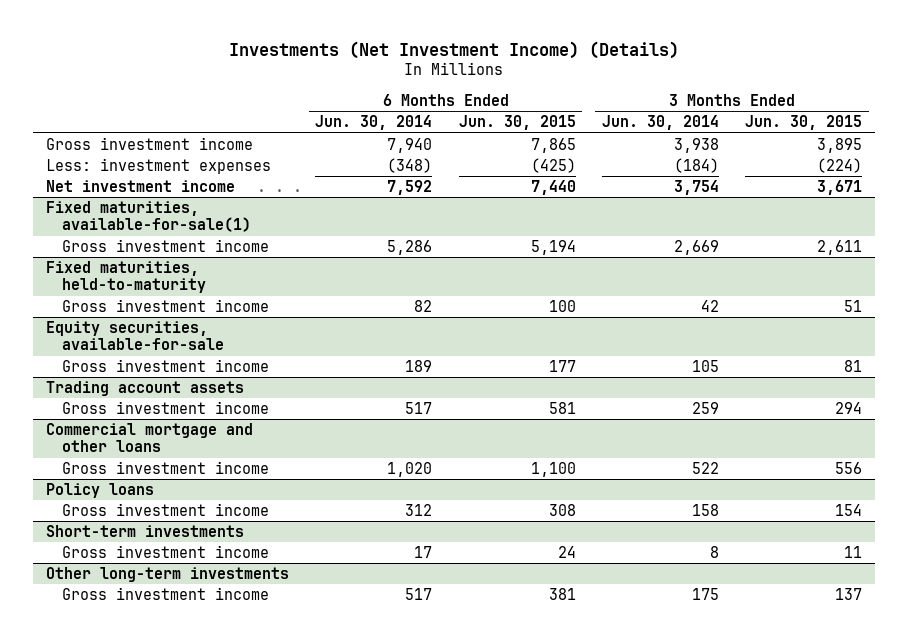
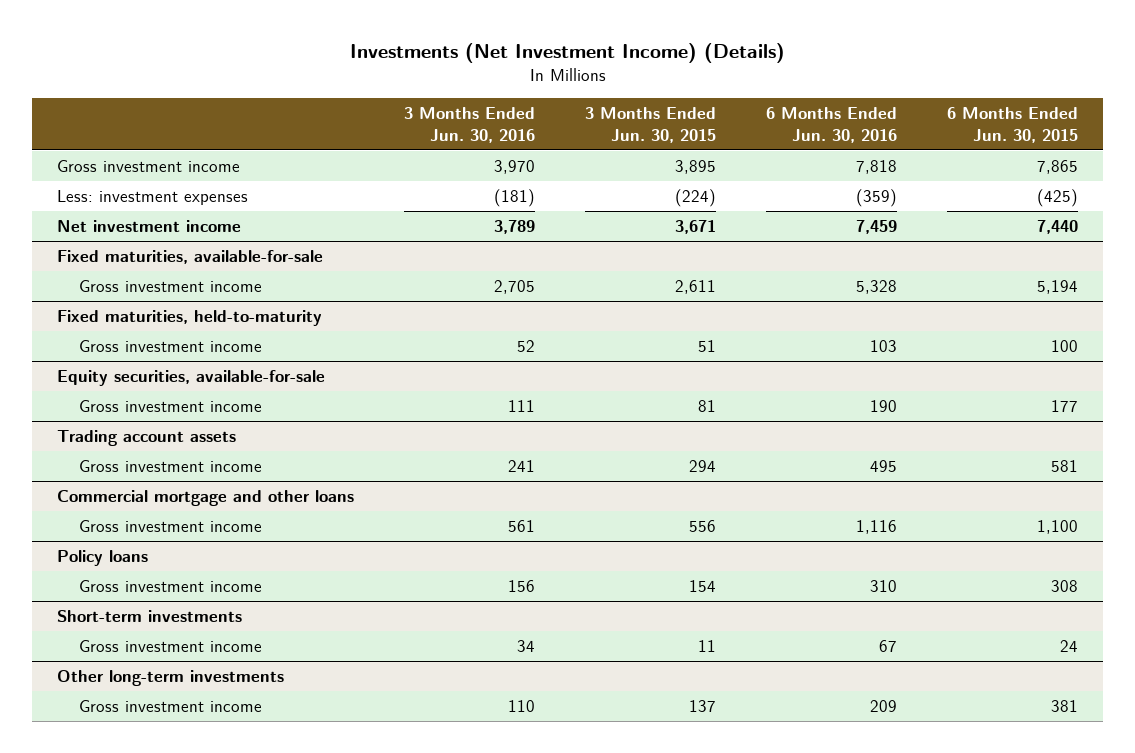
[315,115,433,131] Jun. 30, 2014 -> none
[601,115,719,131] Jun. 30, 2014 -> none
none -> [404,106,536,143] 3 Months Ended Jun. 30, 2016
none -> [765,106,897,143] 6 Months Ended Jun. 30, 2016
[46,201,251,233] Fixed maturities, available-for-sale(1) -> [57,249,324,264] Fixed maturities, available-for-sale

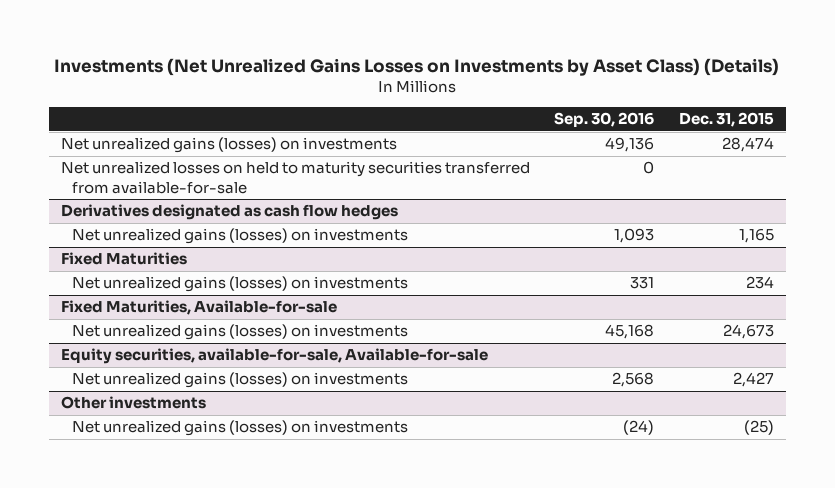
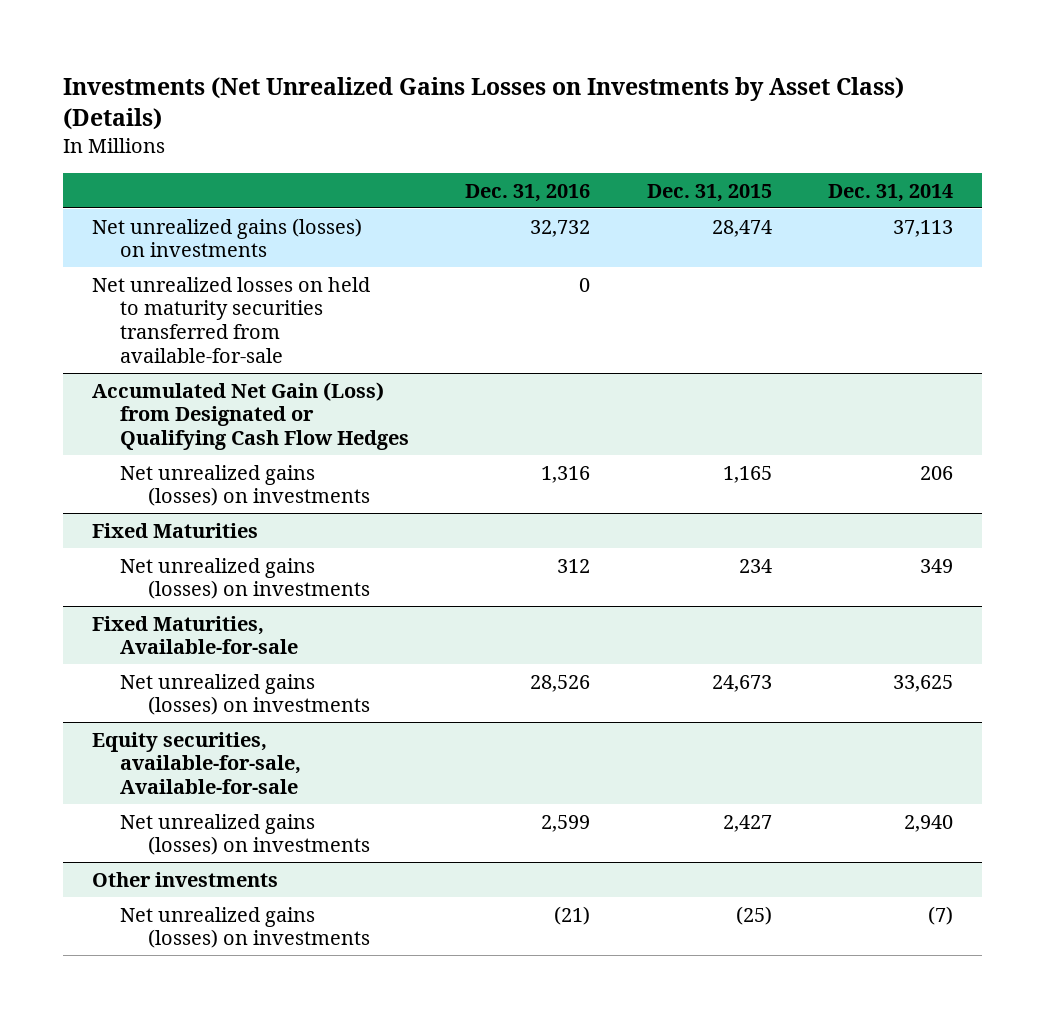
[554,112,655,128] Sep. 30, 2016 -> none
none -> [465,183,591,202] Dec. 31, 2016
none -> [828,183,954,202] Dec. 31, 2014
[60,204,398,221] Derivatives designated as cash flow hedges -> [91,381,409,451] Accumulated Net Gain (Loss) from Designated or Qualifying Cash Flow Hedges

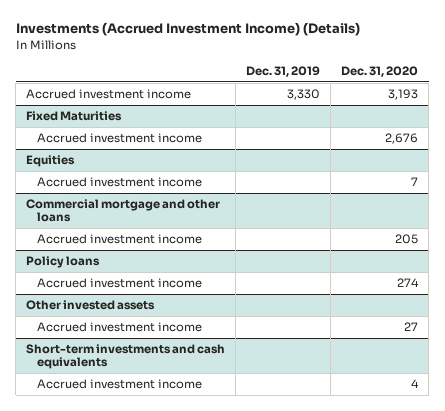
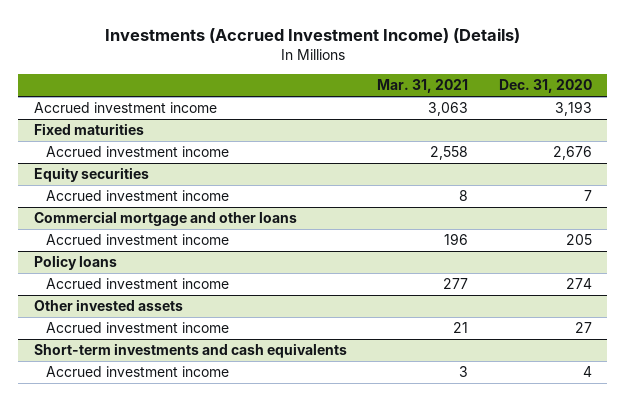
[246,66,321,78] Dec. 31, 2019 -> none
none -> [377,79,469,94] Mar. 31, 2021
[26,111,123,122] Fixed Maturities -> [33,123,144,136] Fixed maturities
[26,155,76,168] Equities -> [33,167,149,183] Equity securities

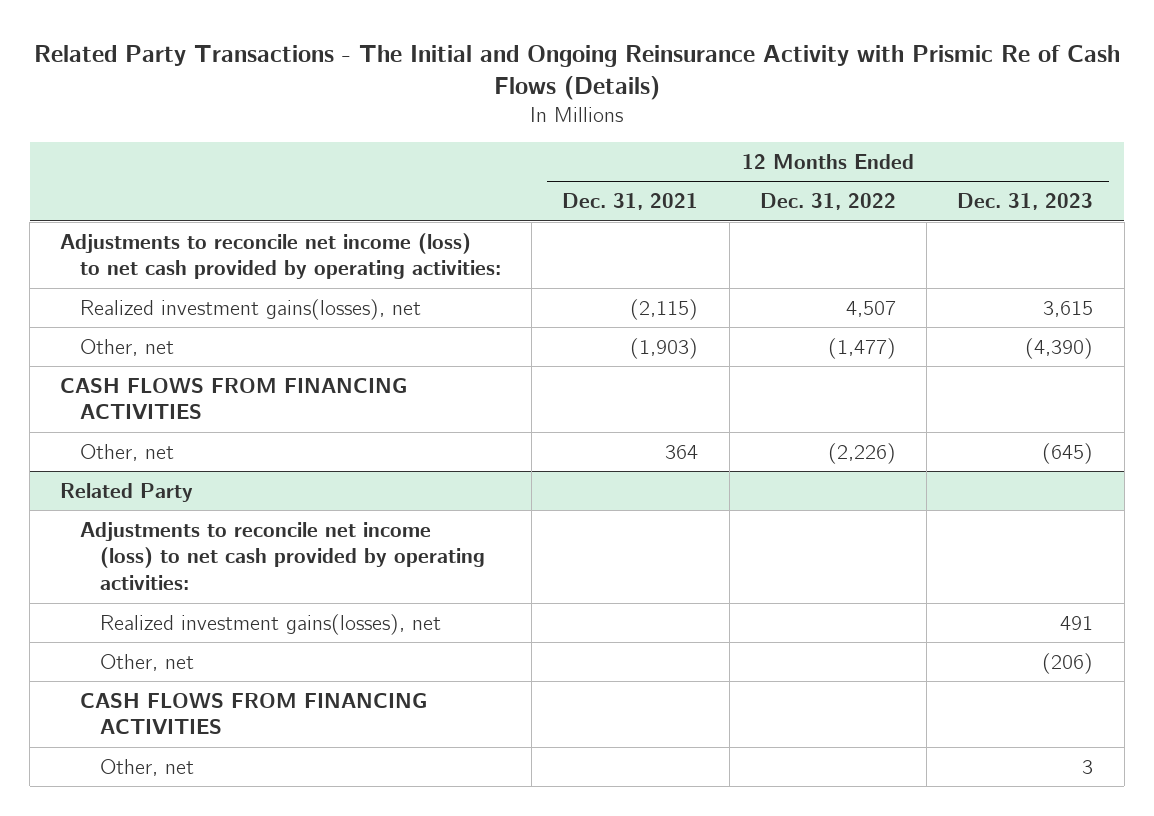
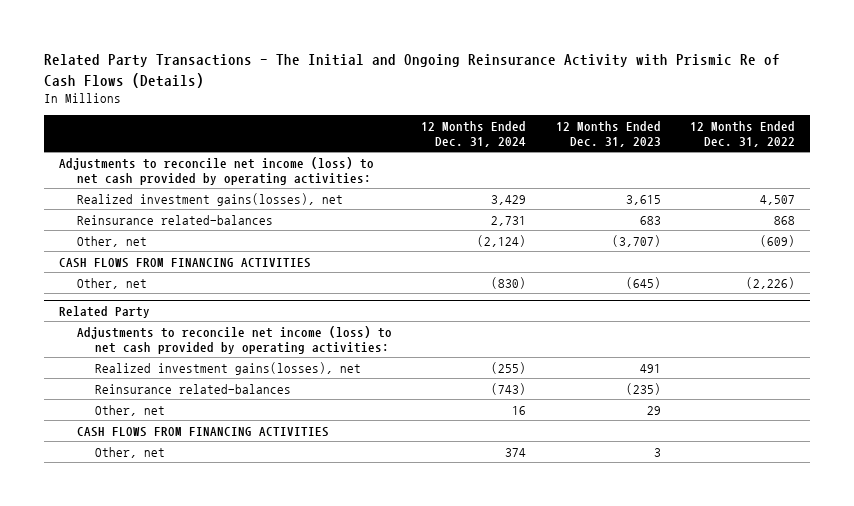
[562,193,699,211] Dec. 31, 2021 -> none
none -> [421,120,527,147] 12 Months Ended Dec. 31, 2024
none -> [76,214,273,225] Reinsurance related-balances
[827,337,896,359] (1,477) -> [760,234,796,247] (609)
[1025,337,1094,359] (4,390) -> [611,234,661,247] (3,707)
none -> [94,383,291,394] Reinsurance related-balances
[1042,652,1094,674] (206) -> [646,405,661,415] 29

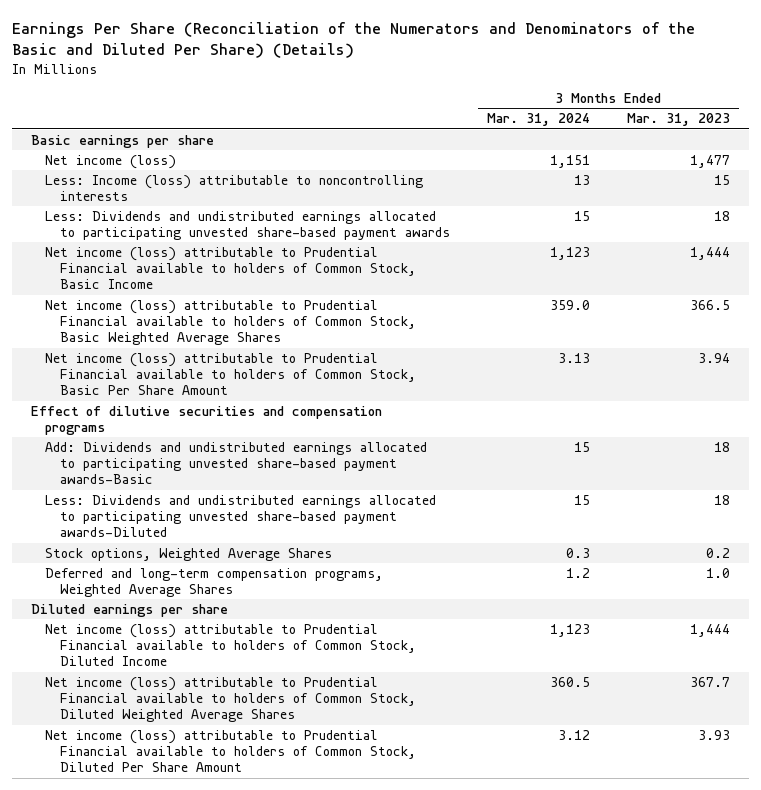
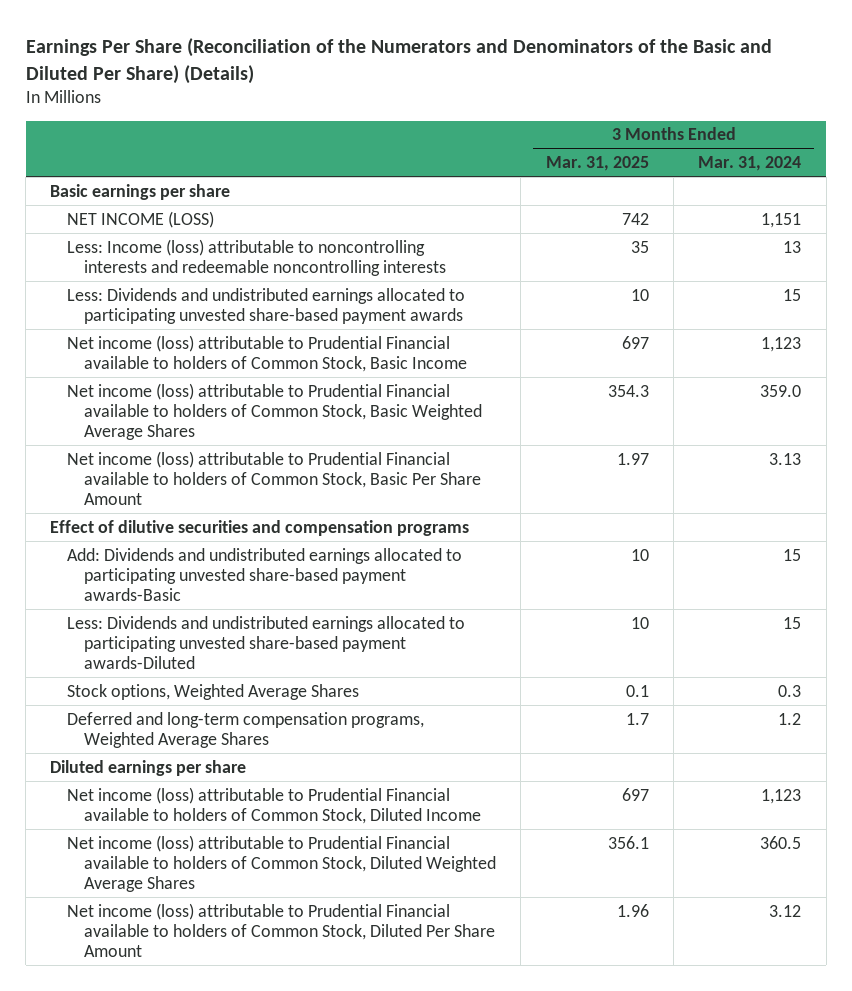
[626,113,730,127] Mar. 31, 2023 -> none
none -> [545,156,649,172] Mar. 31, 2025
[45,154,177,169] Net income (loss) -> [67,210,215,228] NET INCOME (LOSS)
[45,174,424,202] Less: Income (loss) attributable to noncontrolling interests -> [67,238,447,276] Less: Income (loss) attributable to noncontrolling interests and redeemable noncontrolling interests

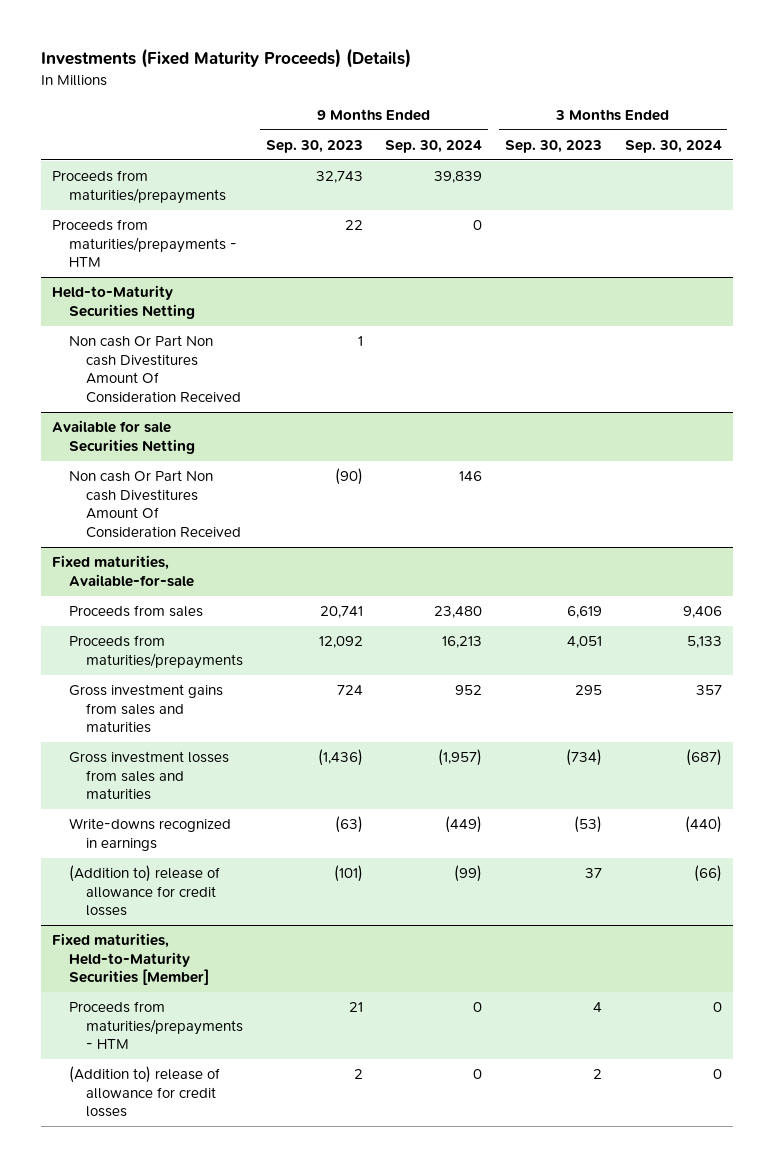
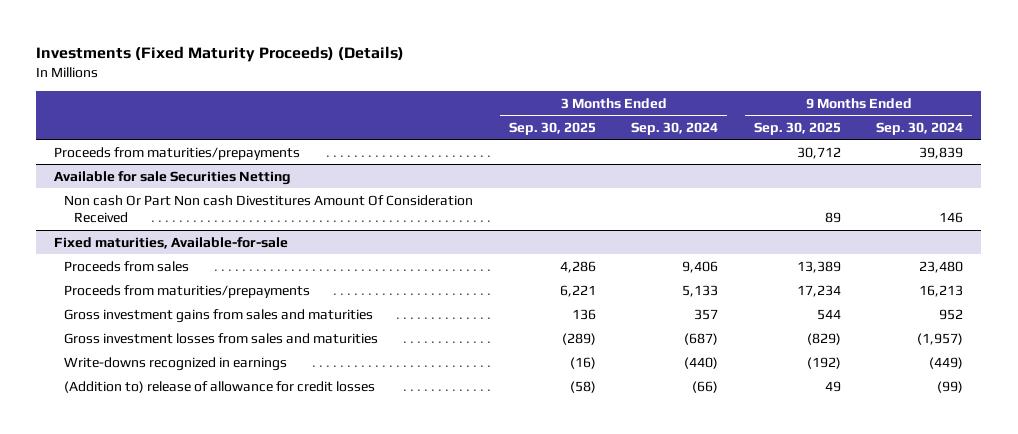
[265,139,363,153] Sep. 30, 2023 -> none
[505,139,603,153] Sep. 30, 2023 -> none
none -> [508,121,596,135] Sep. 30, 2025
none -> [753,121,841,135] Sep. 30, 2025
[52,219,238,268] Proceeds from maturities/prepayments - HTM -> none
[52,285,196,319] Held-to-Maturity Securities Netting -> none
[69,335,242,404] Non cash Or Part Non cash Divestitures Amount Of Consideration Received -> none
[52,933,210,986] Fixed maturities, Held-to-Maturity Securities [Member] -> none
[69,1001,244,1050] Proceeds from maturities/prepayments - HTM -> none
[69,1066,221,1118] (Addition to) release of allowance for credit losses -> none

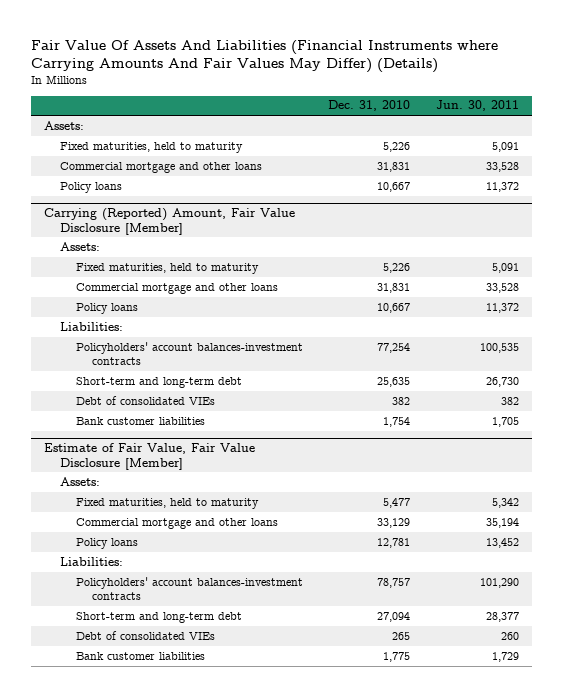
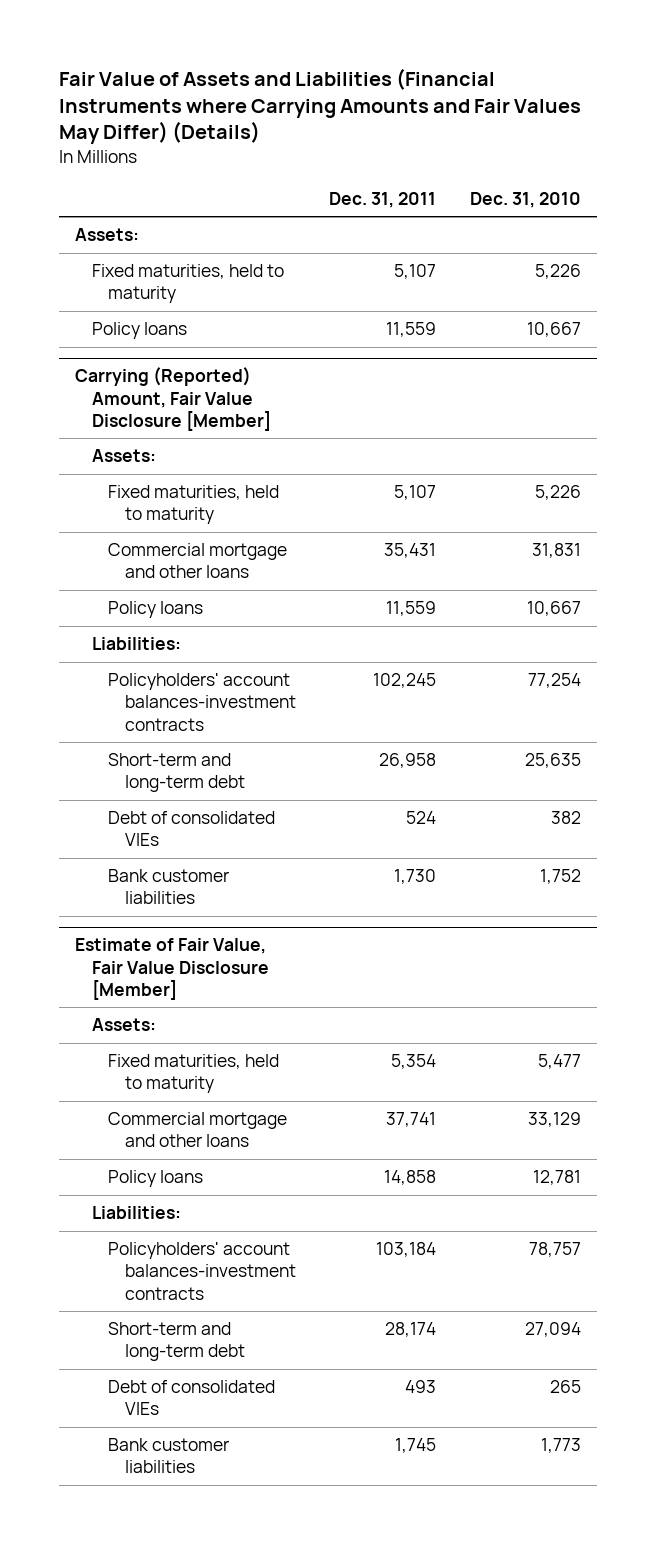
[31,39,499,73] Fair Value Of Assets And Liabilities (Financial Instruments where Carrying Amounts And Fair Values May Differ) (Details) -> [58,67,581,145] Fair Value of Assets and Liabilities (Financial Instruments where Carrying Amounts and Fair Values May Differ) (Details)
[436,100,520,112] Jun. 30, 2011 -> none
none -> [329,191,437,208] Dec. 31, 2011
[59,161,262,173] Commercial mortgage and other loans -> none
[383,416,411,427] 1,754 -> [539,869,581,885] 1,752
[383,651,411,662] 1,775 -> [540,1438,581,1454] 1,773

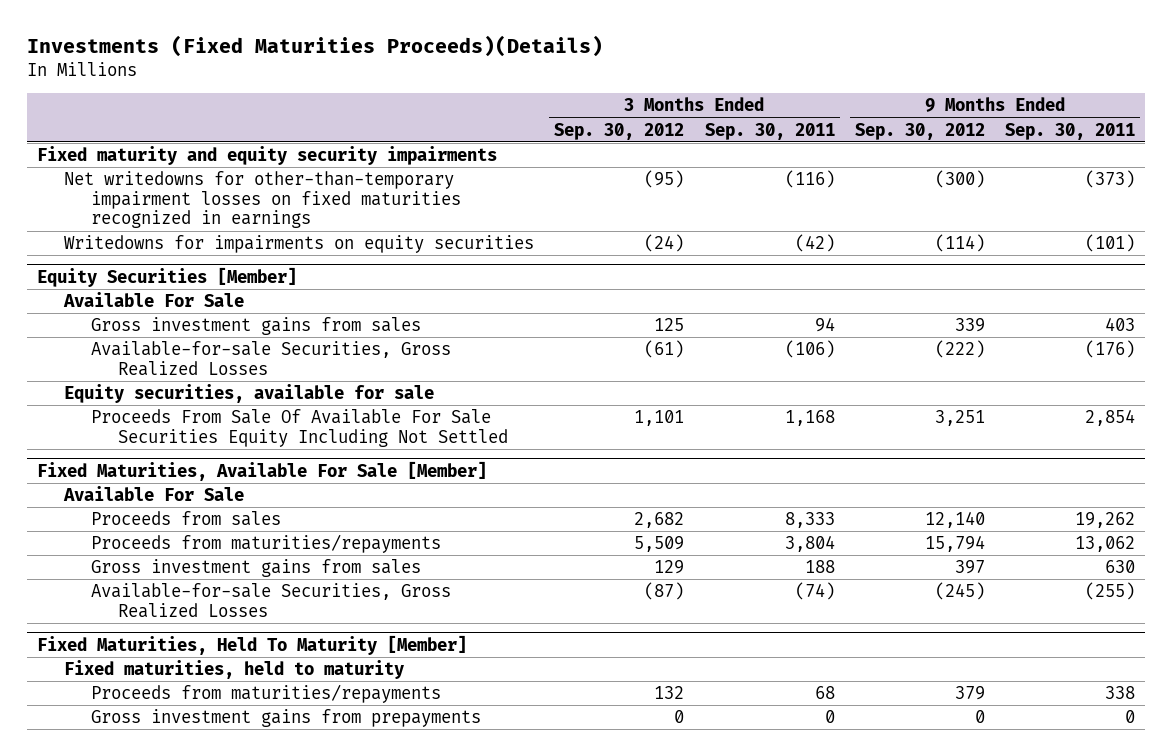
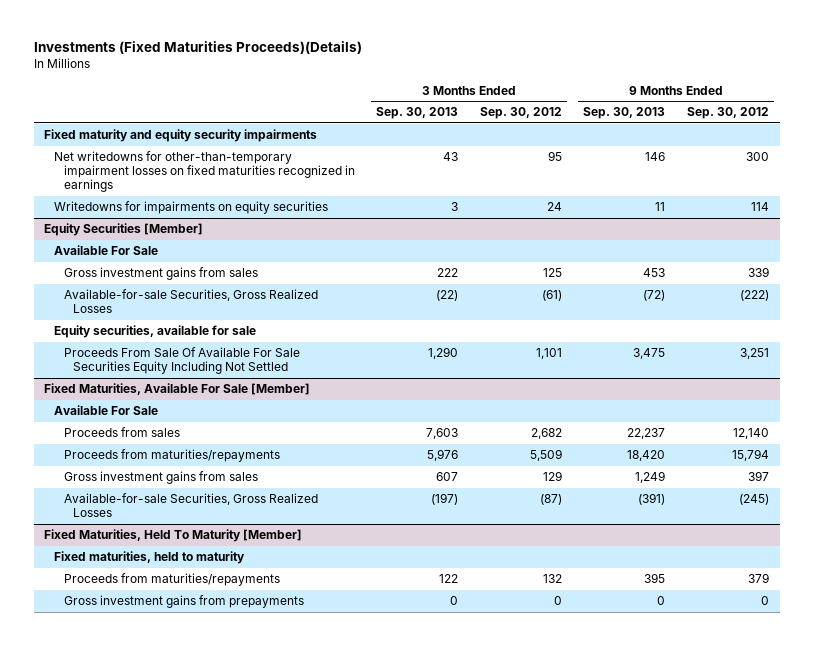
[704,122,835,140] Sep. 30, 2011 -> none
[1005,122,1136,140] Sep. 30, 2011 -> none
none -> [376,107,459,120] Sep. 30, 2013
none -> [583,107,666,120] Sep. 30, 2013
[644,170,685,189] (95) -> [547,151,562,162] 95
[934,170,985,189] (300) -> [745,152,769,162] 300
[644,234,685,253] (24) -> [546,202,562,212] 24
[934,234,985,253] (114) -> [750,202,769,212] 114

